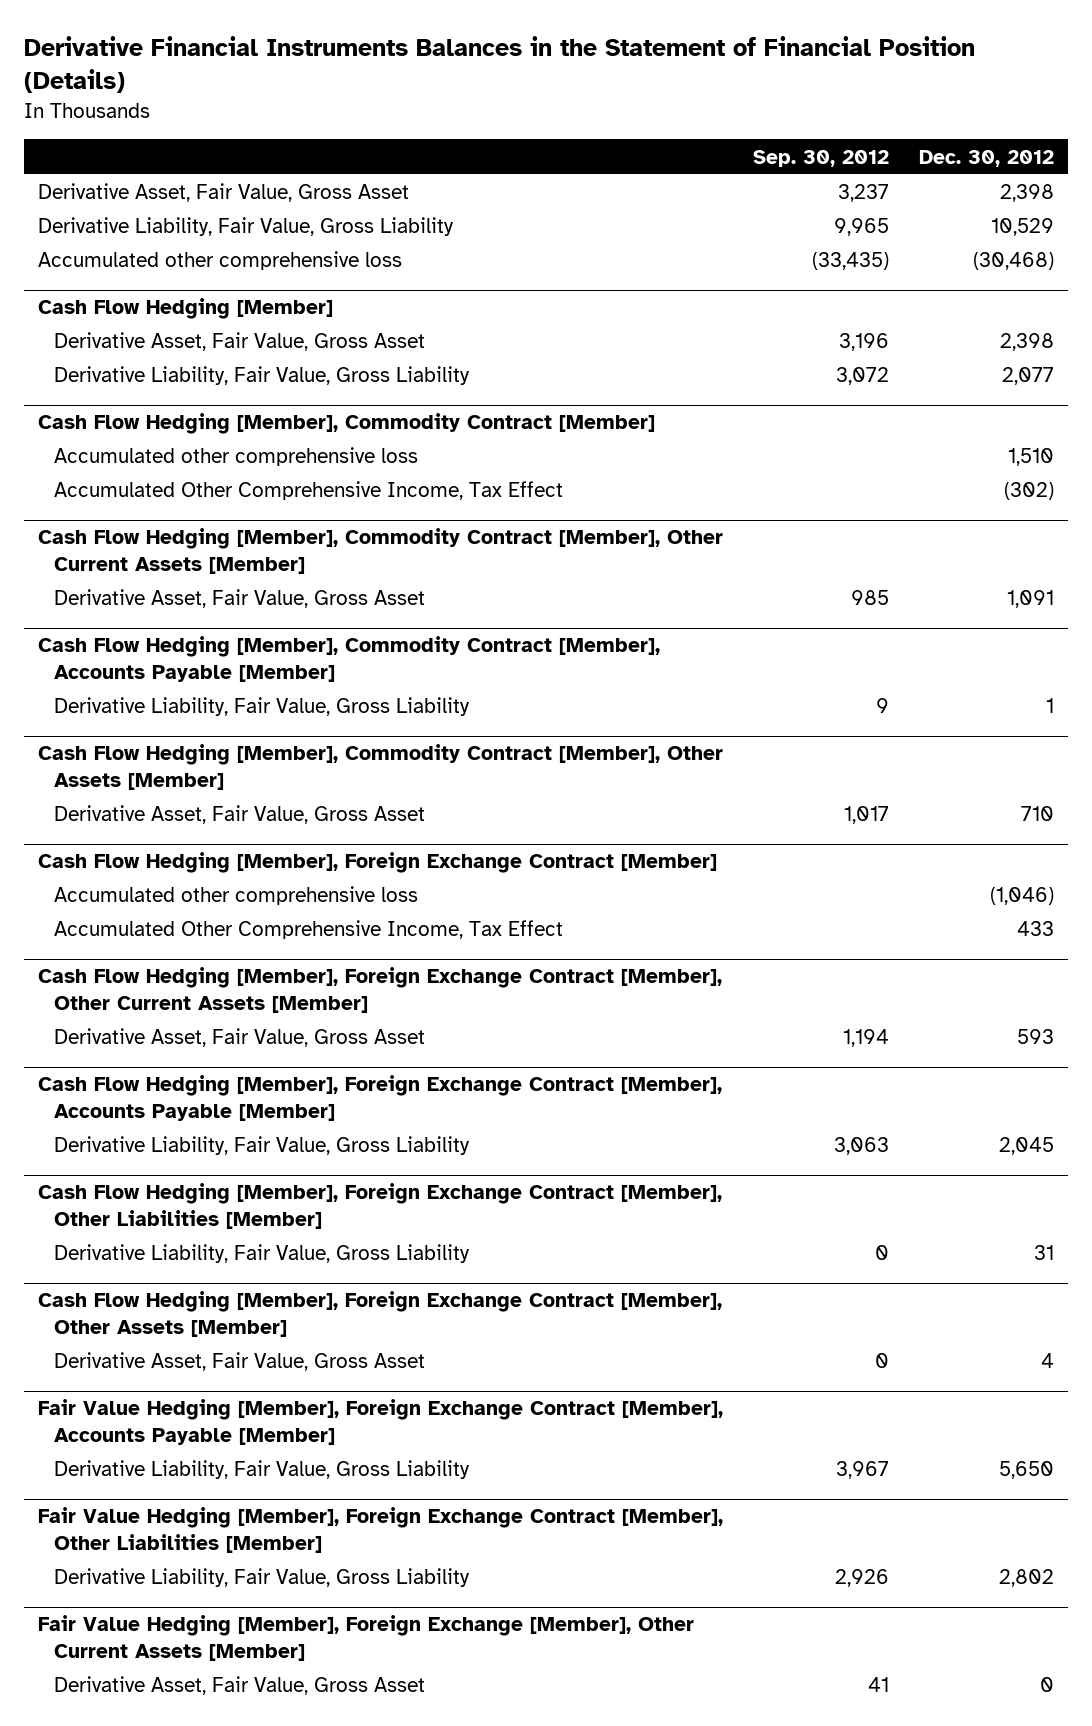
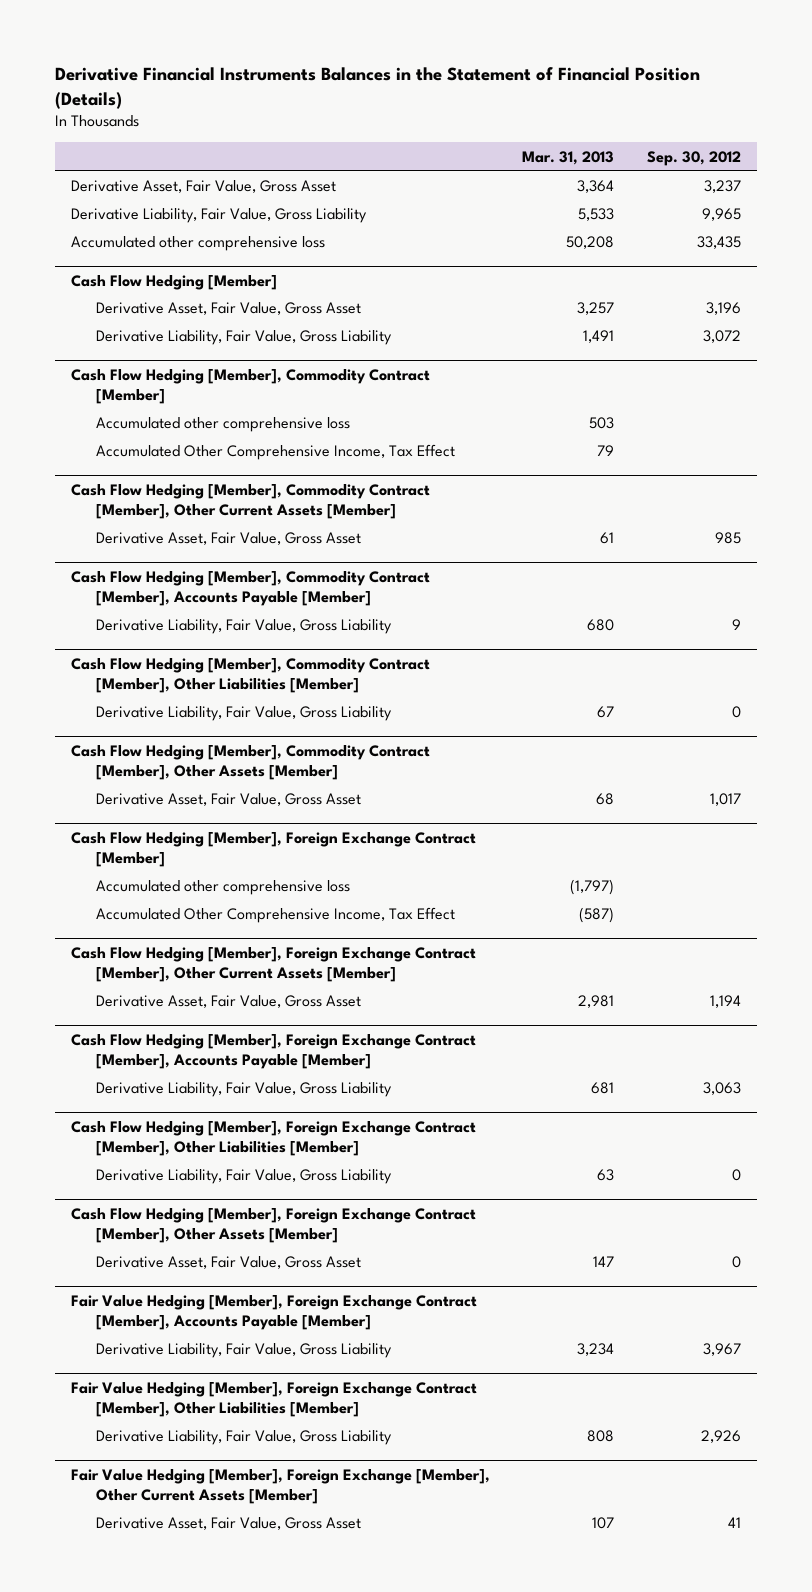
[918,149,1054,167] Dec. 30, 2012 -> none
none -> [522,150,615,165] Mar. 31, 2013
[812,252,890,271] (33,435) -> [696,236,741,250] 33,435
none -> [70,657,430,694] Cash Flow Hedging [Member], Commodity Contract [Member], Other Liabilities [Member]
none -> [95,706,392,722] Derivative Liability, Fair Value, Gross Liability

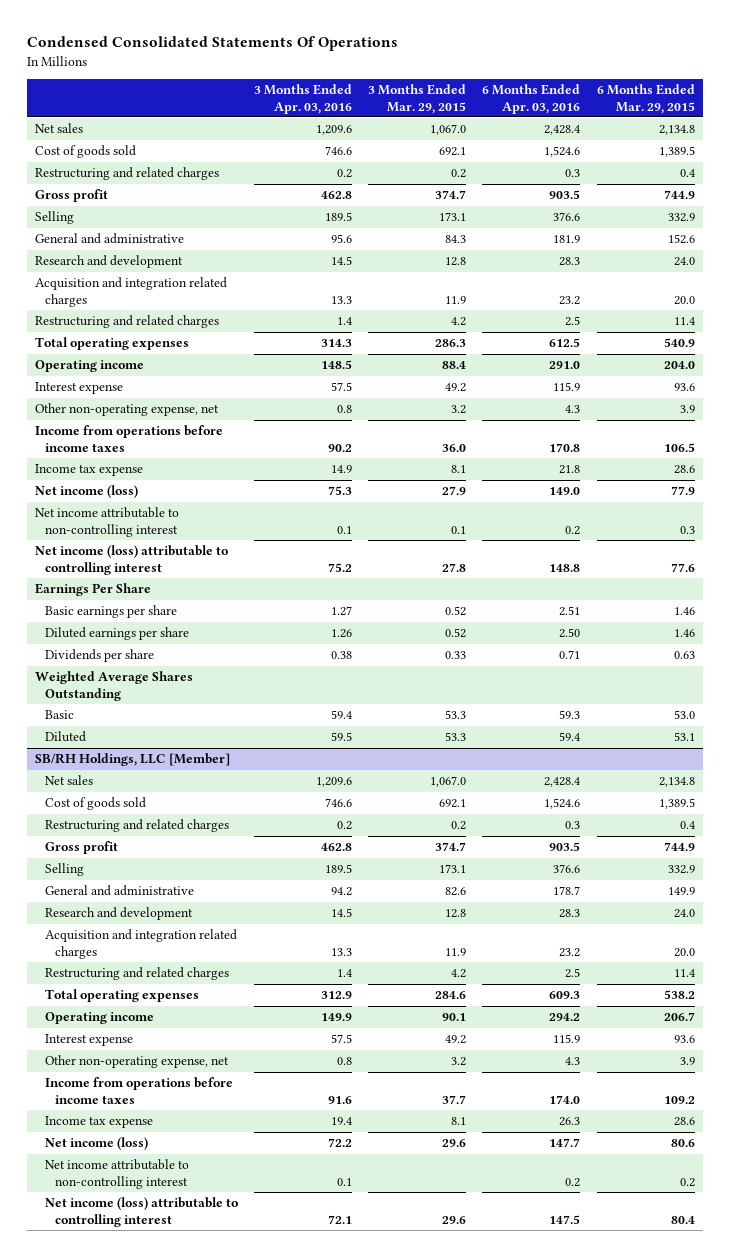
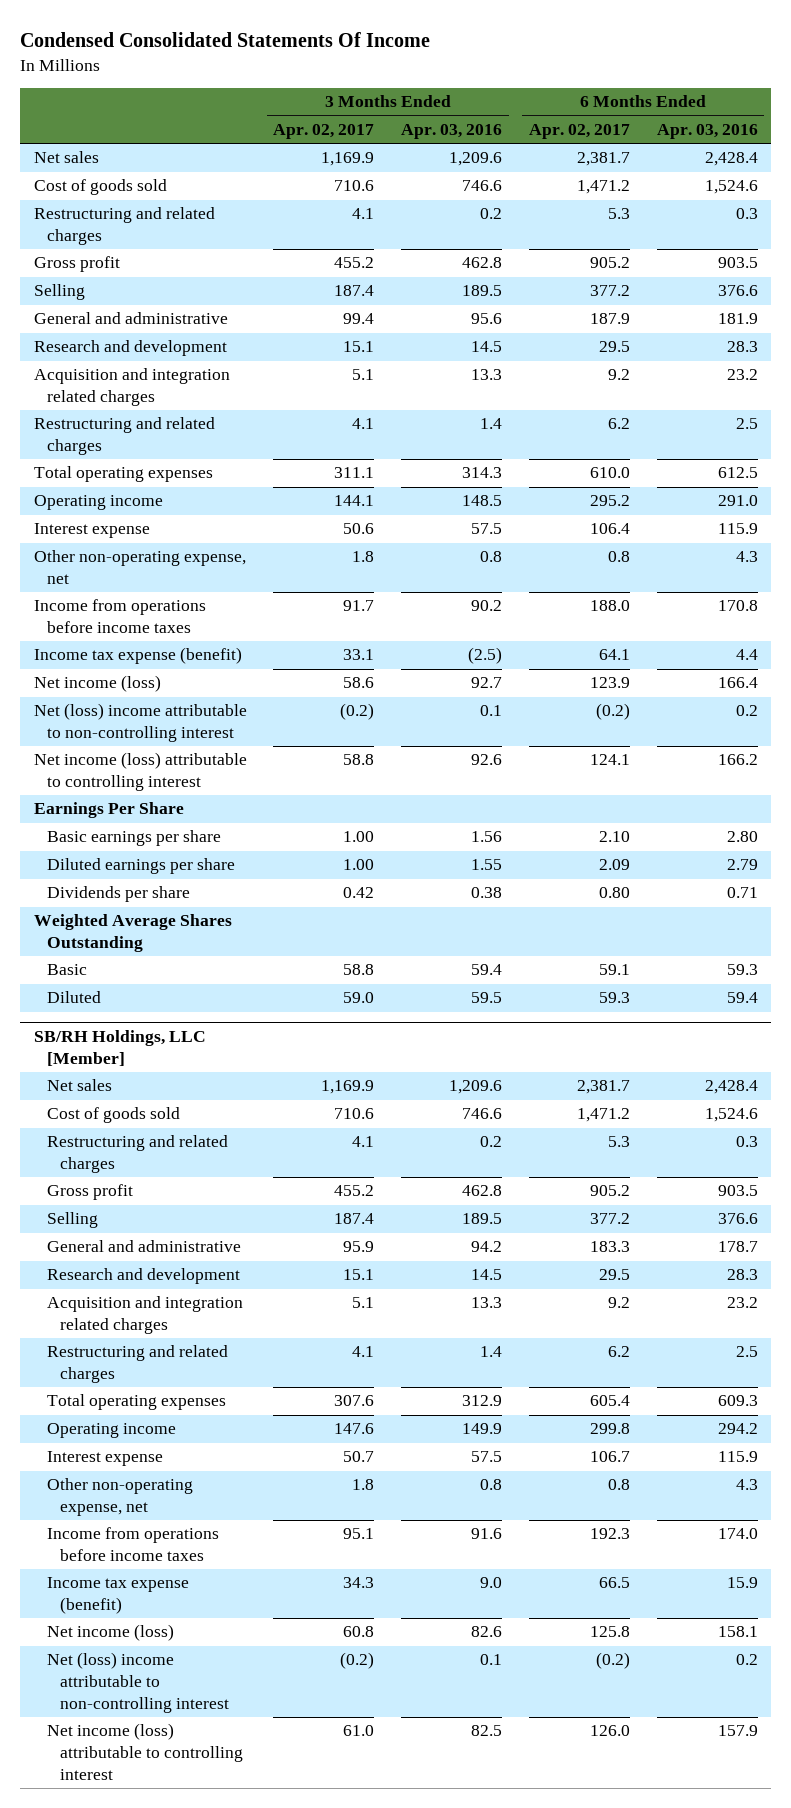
[26,36,398,52] Condensed Consolidated Statements Of Operations -> [20,32,431,48] Condensed Consolidated Statements Of Income
[368,84,467,114] 3 Months Ended Mar. 29, 2015 -> none
[596,84,695,114] 6 Months Ended Mar. 29, 2015 -> none
none -> [273,124,375,140] Apr. 02, 2017
none -> [528,124,630,140] Apr. 02, 2017
[34,464,143,477] Income tax expense -> [33,647,242,665] Income tax expense (benefit)
[331,465,353,474] 14.9 -> [468,647,503,665] (2.5)
[559,465,581,475] 21.8 -> [735,649,758,661] 4.4
[328,486,353,496] 75.3 -> [471,677,503,689] 92.7
[549,487,581,496] 149.0 -> [717,677,758,689] 166.4
[34,507,179,537] Net income attributable to non-controlling interest -> [33,703,247,743] Net (loss) income attributable to non-controlling interest
[328,562,353,572] 75.2 -> [471,754,503,766] 92.6
[549,563,581,572] 148.8 -> [717,754,758,766] 166.2
[331,606,353,617] 1.27 -> [471,831,503,843] 1.56
[559,606,581,617] 2.51 -> [726,831,758,843] 2.80
[331,629,353,639] 1.26 -> [471,859,503,871] 1.55
[559,628,581,639] 2.50 -> [726,859,758,871] 2.79
[44,1116,153,1129] Income tax expense -> [46,1577,189,1615] Income tax expense (benefit)
[331,1117,353,1126] 19.4 -> [480,1577,503,1589] 9.0
[559,1117,581,1127] 26.3 -> [726,1577,758,1589] 15.9
[328,1138,353,1148] 72.2 -> [471,1626,503,1638] 82.6
[549,1138,581,1148] 147.7 -> [717,1626,758,1638] 158.1
[44,1159,189,1189] Net income attributable to non-controlling interest -> [46,1652,229,1714] Net (loss) income attributable to non-controlling interest
[328,1214,353,1224] 72.1 -> [471,1725,503,1737] 82.5
[549,1214,581,1224] 147.5 -> [717,1725,758,1737] 157.9

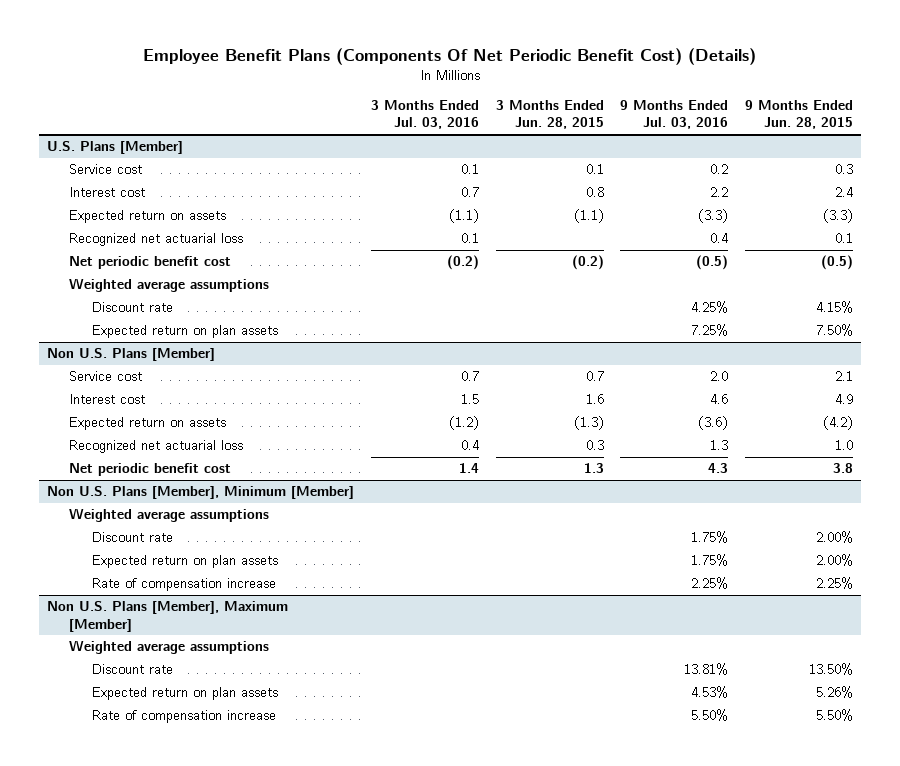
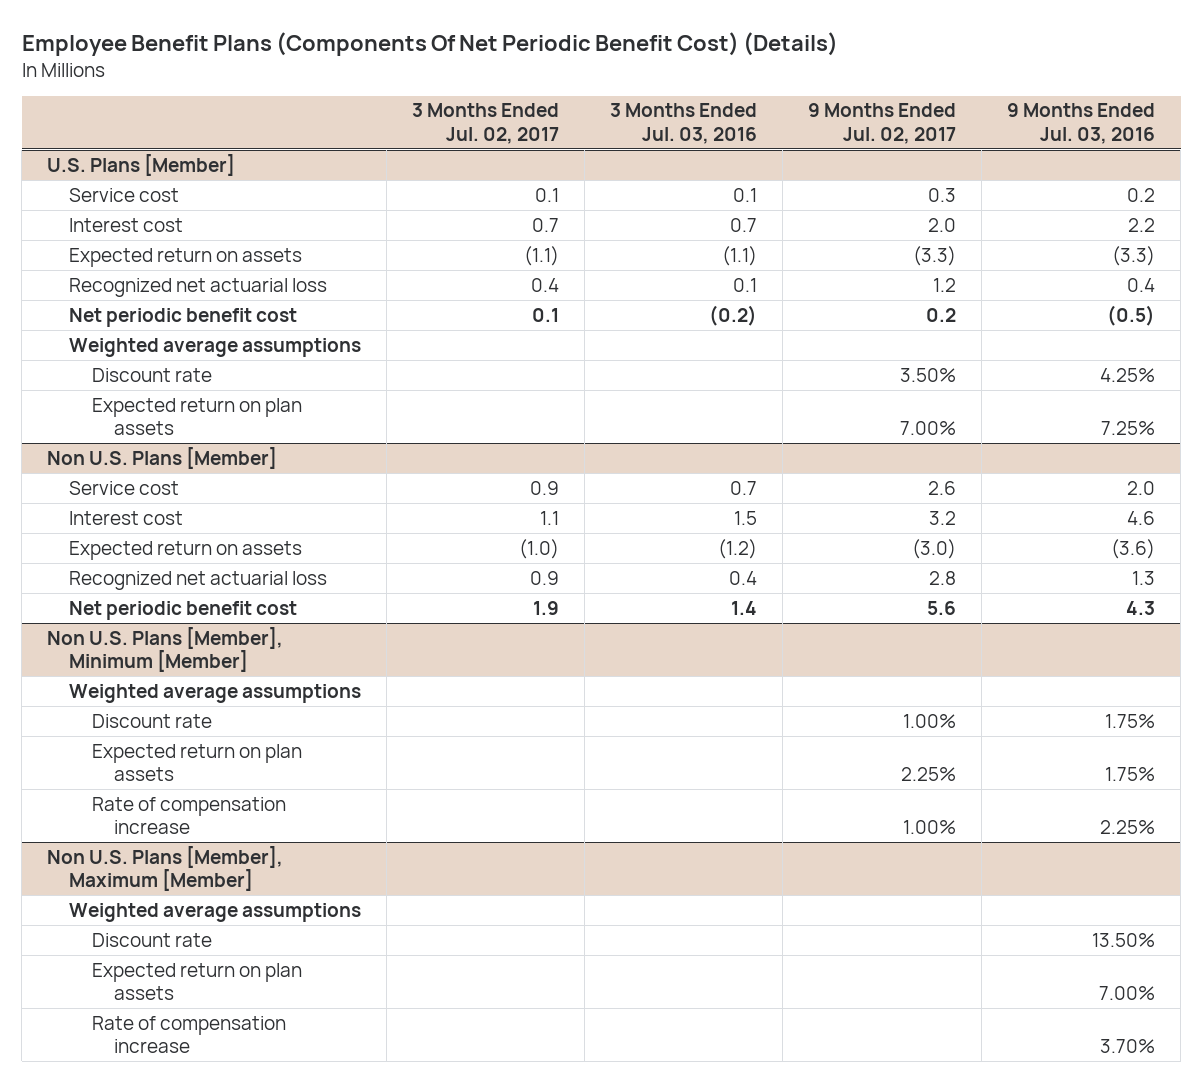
[495,100,604,130] 3 Months Ended Jun. 28, 2015 -> none
[745,100,854,130] 9 Months Ended Jun. 28, 2015 -> none
none -> [412,103,560,144] 3 Months Ended Jul. 02, 2017
none -> [808,103,957,144] 9 Months Ended Jul. 02, 2017
[684,663,729,676] 13.81% -> [1092,932,1156,947] 13.50%
[691,686,729,699] 4.53% -> [1099,986,1156,1001] 7.00%
[691,709,729,722] 5.50% -> [1100,1039,1156,1054] 3.70%

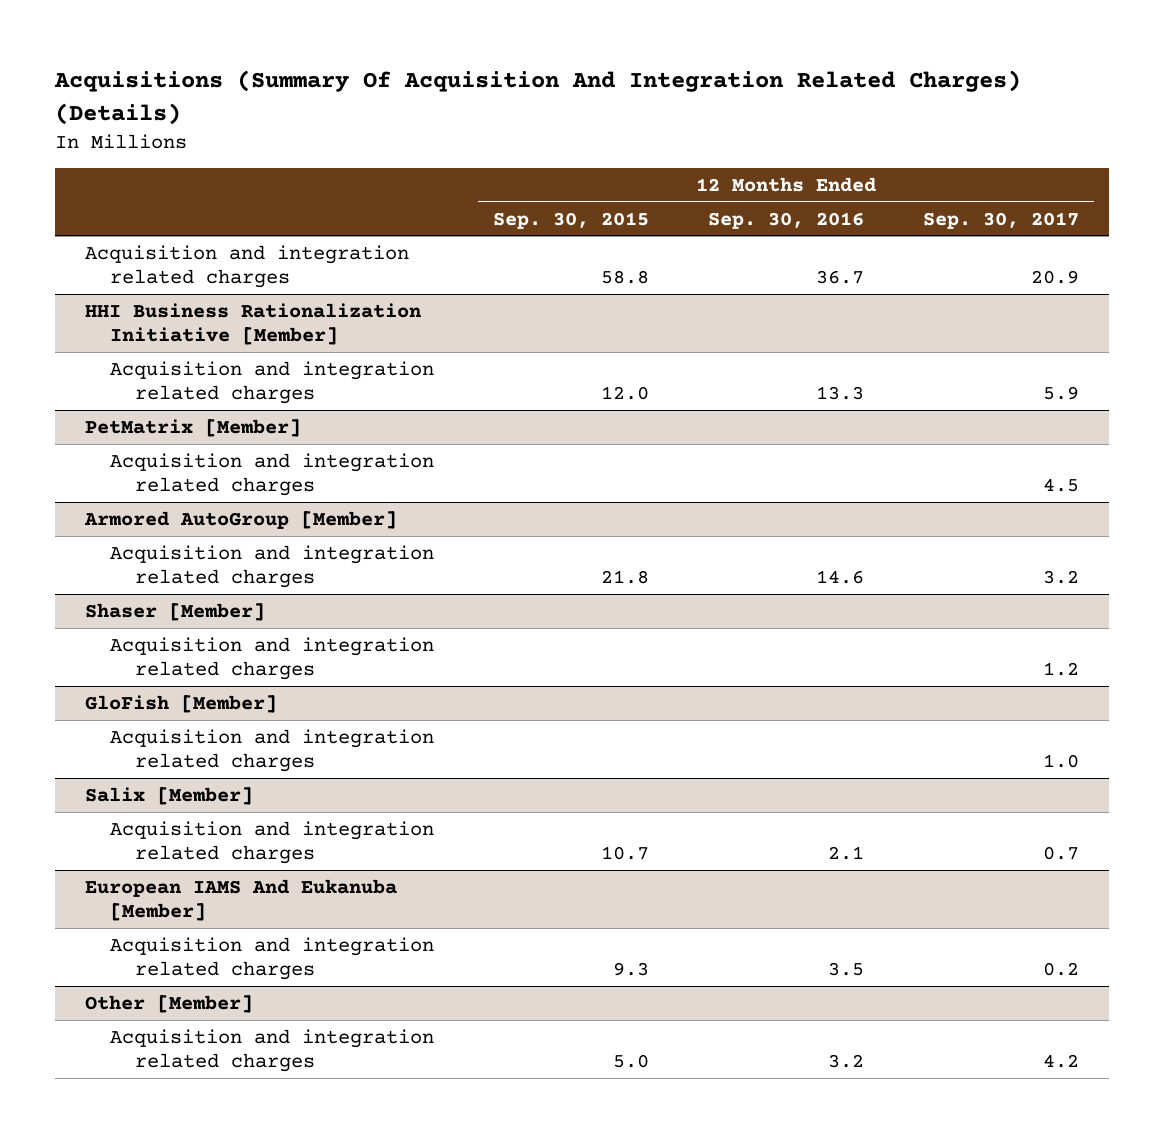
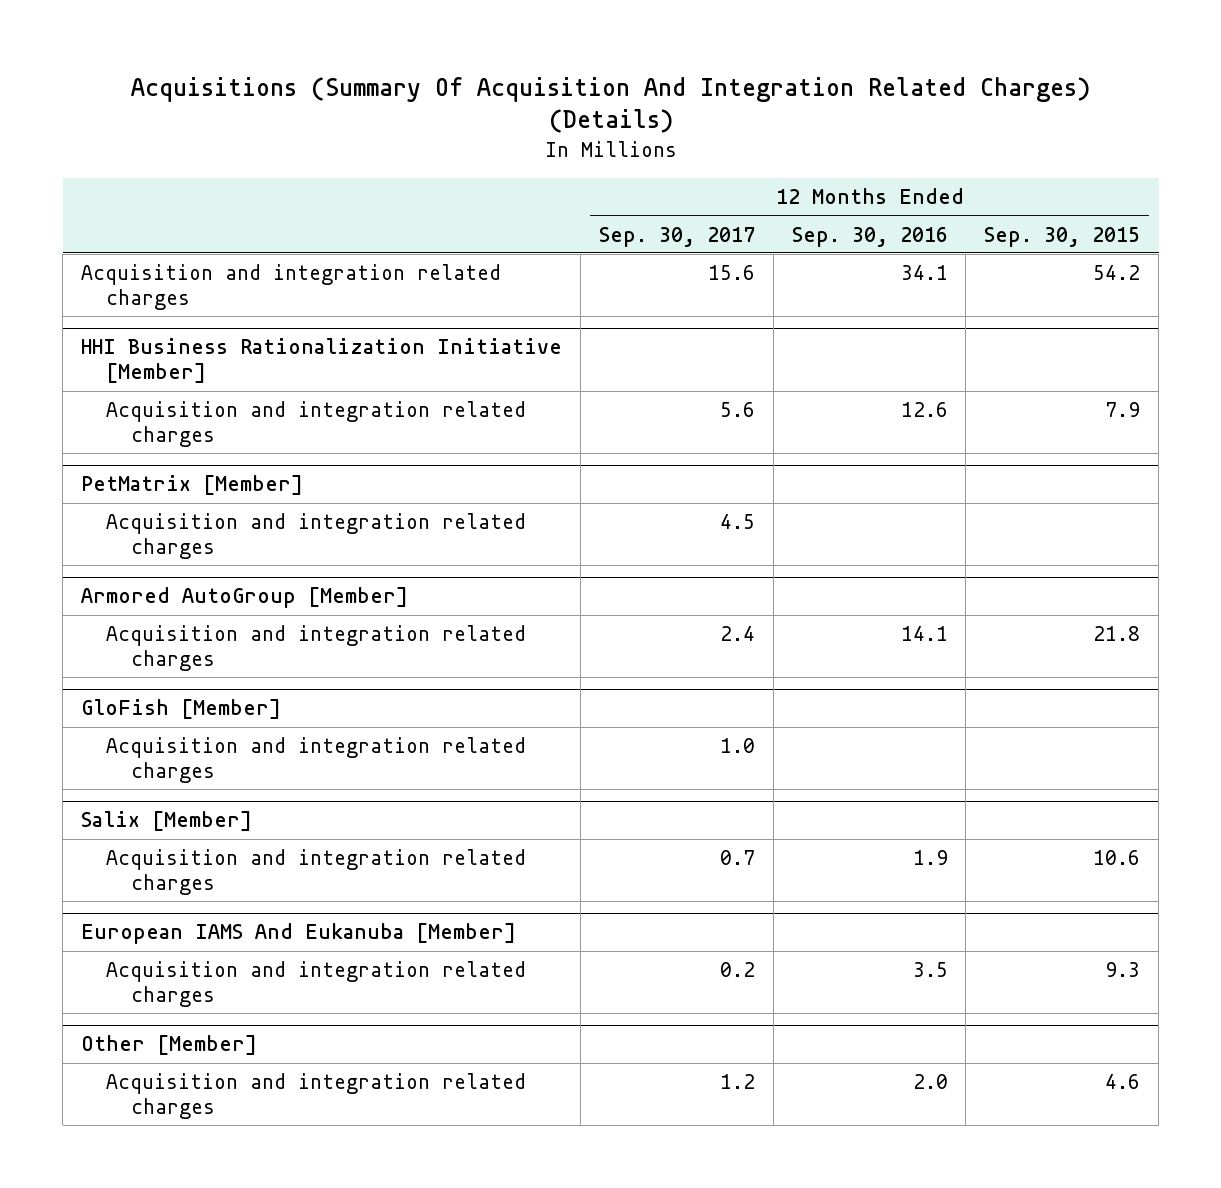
[601,269,650,284] 58.8 -> [1093,265,1141,281] 54.2
[816,269,865,284] 36.7 -> [900,265,948,281] 34.1
[1031,269,1080,284] 20.9 -> [707,265,755,281] 15.6
[601,385,650,400] 12.0 -> [1105,402,1141,418] 7.9
[816,385,865,400] 13.3 -> [900,402,948,418] 12.6
[1043,385,1080,400] 5.9 -> [719,402,755,418] 5.6
[84,602,265,621] Shaser [Member] -> none
[109,636,434,680] Acquisition and integration related charges -> none
[816,569,865,584] 14.6 -> [900,626,948,642] 14.1
[1043,569,1080,584] 3.2 -> [719,626,755,642] 2.4
[601,845,650,860] 10.7 -> [1093,850,1141,866] 10.6
[828,845,865,860] 2.1 -> [912,850,948,866] 1.9
[613,1053,650,1068] 5.0 -> [1105,1074,1141,1090] 4.6
[828,1053,865,1068] 3.2 -> [912,1074,948,1090] 2.0
[1043,1053,1080,1068] 4.2 -> [719,1074,755,1090] 1.2

